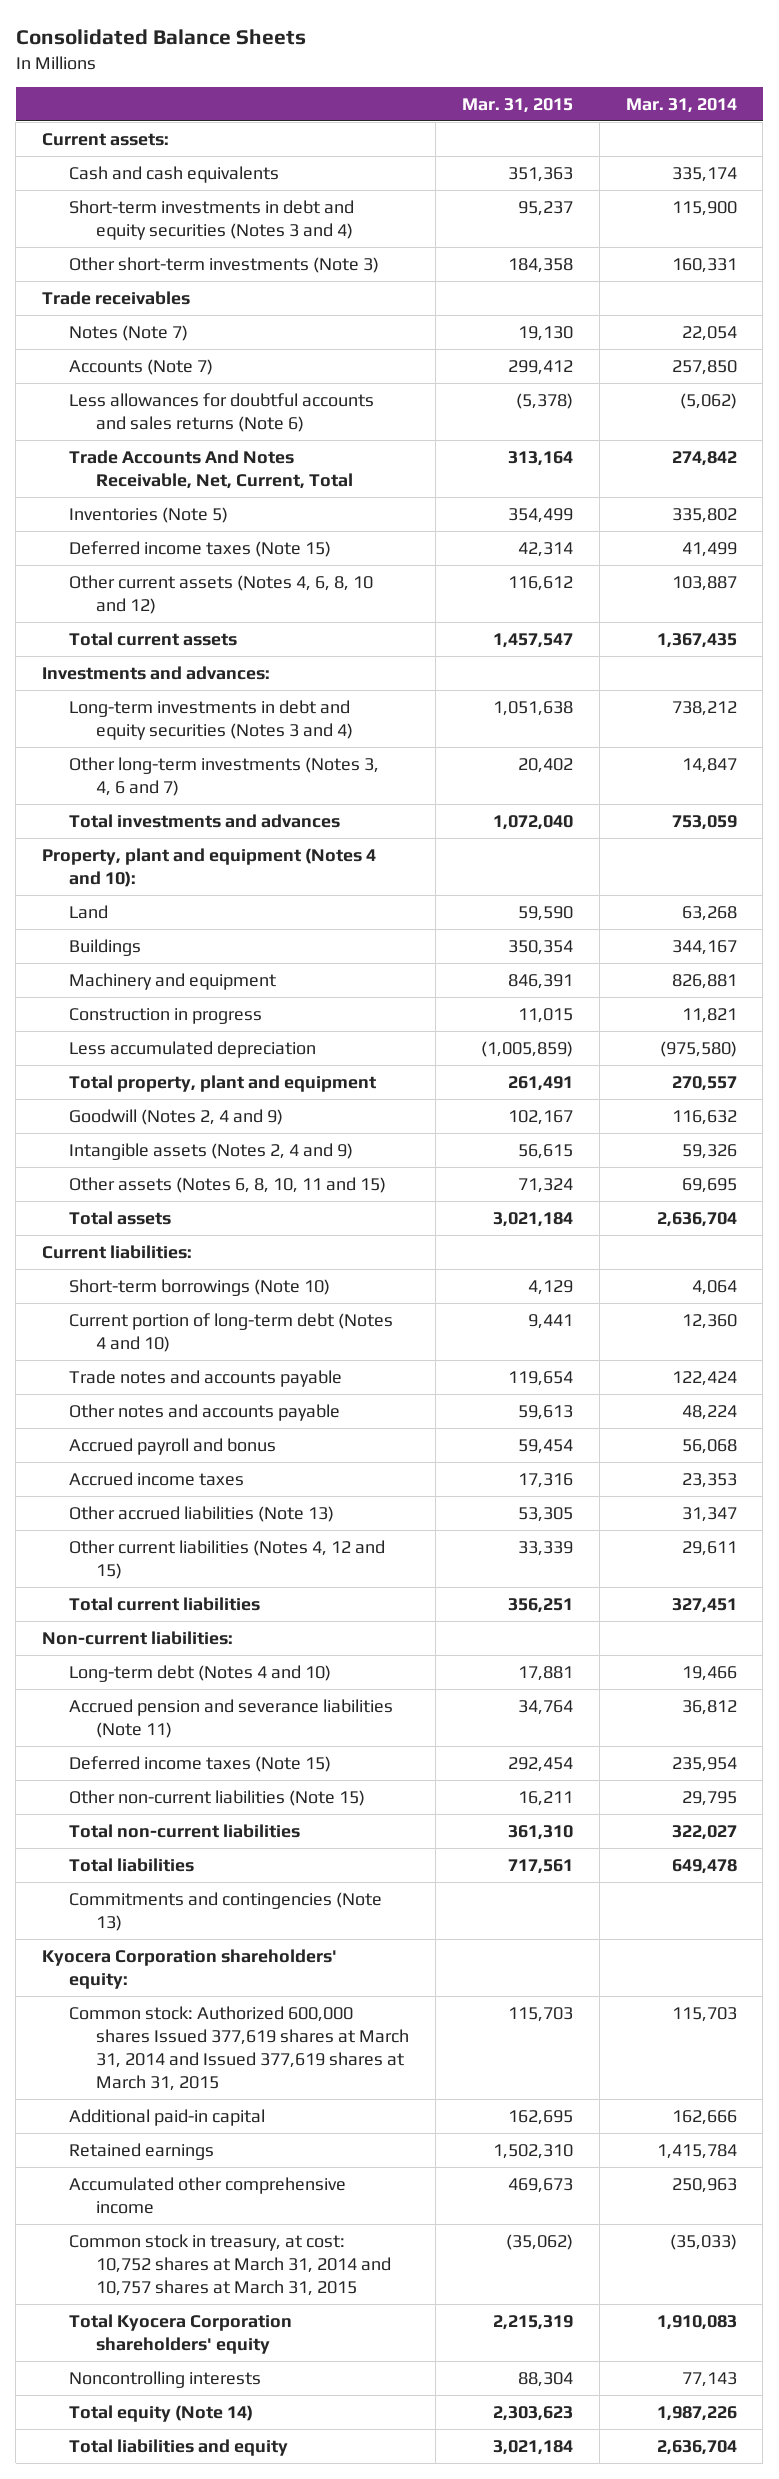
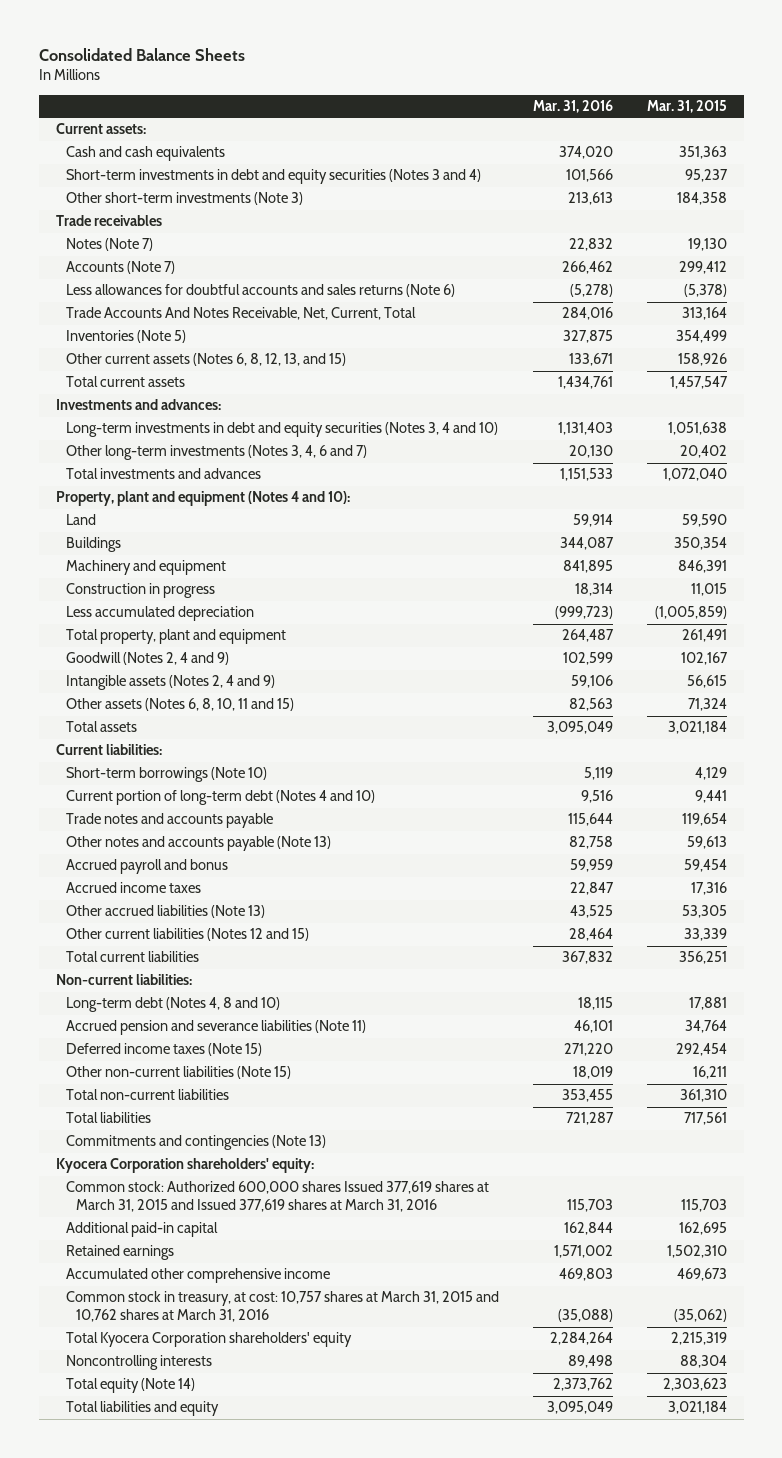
[625,97,737,113] Mar. 31, 2014 -> none
none -> [532,100,613,114] Mar. 31, 2016
[69,540,332,557] Deferred income taxes (Note 15) -> none
[69,574,374,614] Other current assets (Notes 4, 6, 8, 10 and 12) -> [65,353,346,367] Other current assets (Notes 6, 8, 12, 13, and 15)
[507,575,573,591] 116,612 -> [677,353,727,367] 158,926
[69,699,354,740] Long-term investments in debt and equity securities (Notes 3 and 4) -> [65,422,498,438] Long-term investments in debt and equity securities (Notes 3, 4 and 10)
[69,1403,341,1421] Other notes and accounts payable -> [65,836,331,852] Other notes and accounts payable (Note 13)
[69,1539,386,1579] Other current liabilities (Notes 4, 12 and 15) -> [65,928,309,942] Other current liabilities (Notes 12 and 15)
[69,1664,332,1682] Long-term debt (Notes 4 and 10) -> [65,997,280,1013] Long-term debt (Notes 4, 8 and 10)
[69,2005,410,2091] Common stock: Authorized 600,000 shares Issued 377,619 shares at March 31, 2014 and Issued 377,619 shares at March 31, 2015 -> [65,1181,489,1213] Common stock: Authorized 600,000 shares Issued 377,619 shares at March 31, 2015 and Issued 377,619 shares at March 31, 2016
[69,2233,392,2296] Common stock in treasury, at cost: 10,752 shares at March 31, 2014 and 10,757 shares at March 31, 2015 -> [65,1291,499,1323] Common stock in treasury, at cost: 10,757 shares at March 31, 2015 and 10,762 shares at March 31, 2016

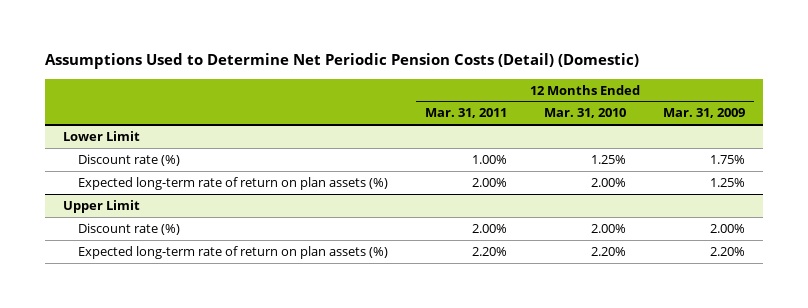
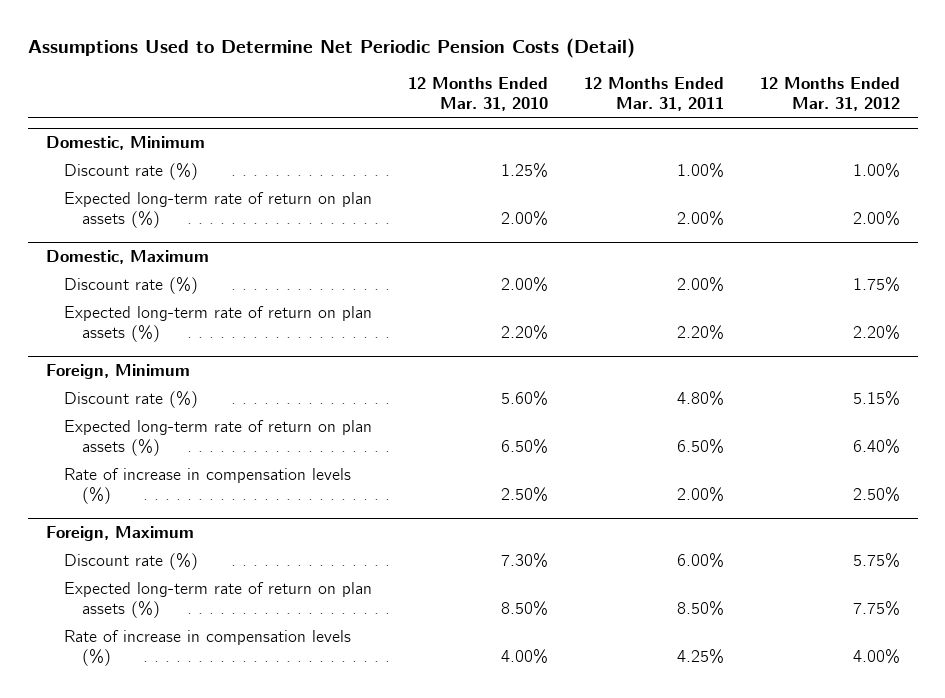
[45,53,640,70] Assumptions Used to Determine Net Periodic Pension Costs (Detail) (Domestic) -> [27,37,635,58] Assumptions Used to Determine Net Periodic Pension Costs (Detail)
[662,108,745,119] Mar. 31, 2009 -> none
none -> [759,76,900,111] 12 Months Ended Mar. 31, 2012
[63,131,141,142] Lower Limit -> none
none -> [45,135,205,150] Domestic, Minimum
[63,200,141,214] Upper Limit -> none
none -> [45,249,209,264] Domestic, Maximum
none -> [45,363,190,379] Foreign, Minimum
none -> [63,390,198,408] Discount rate (%)
none -> [63,419,372,456] Expected long-term rate of return on plan assets (%)
none -> [63,467,351,504] Rate of increase in compensation levels (%)
none -> [45,525,194,541] Foreign, Maximum
none -> [63,552,198,570] Discount rate (%)
none -> [63,581,372,618] Expected long-term rate of return on plan assets (%)
none -> [63,629,351,666] Rate of increase in compensation levels (%)

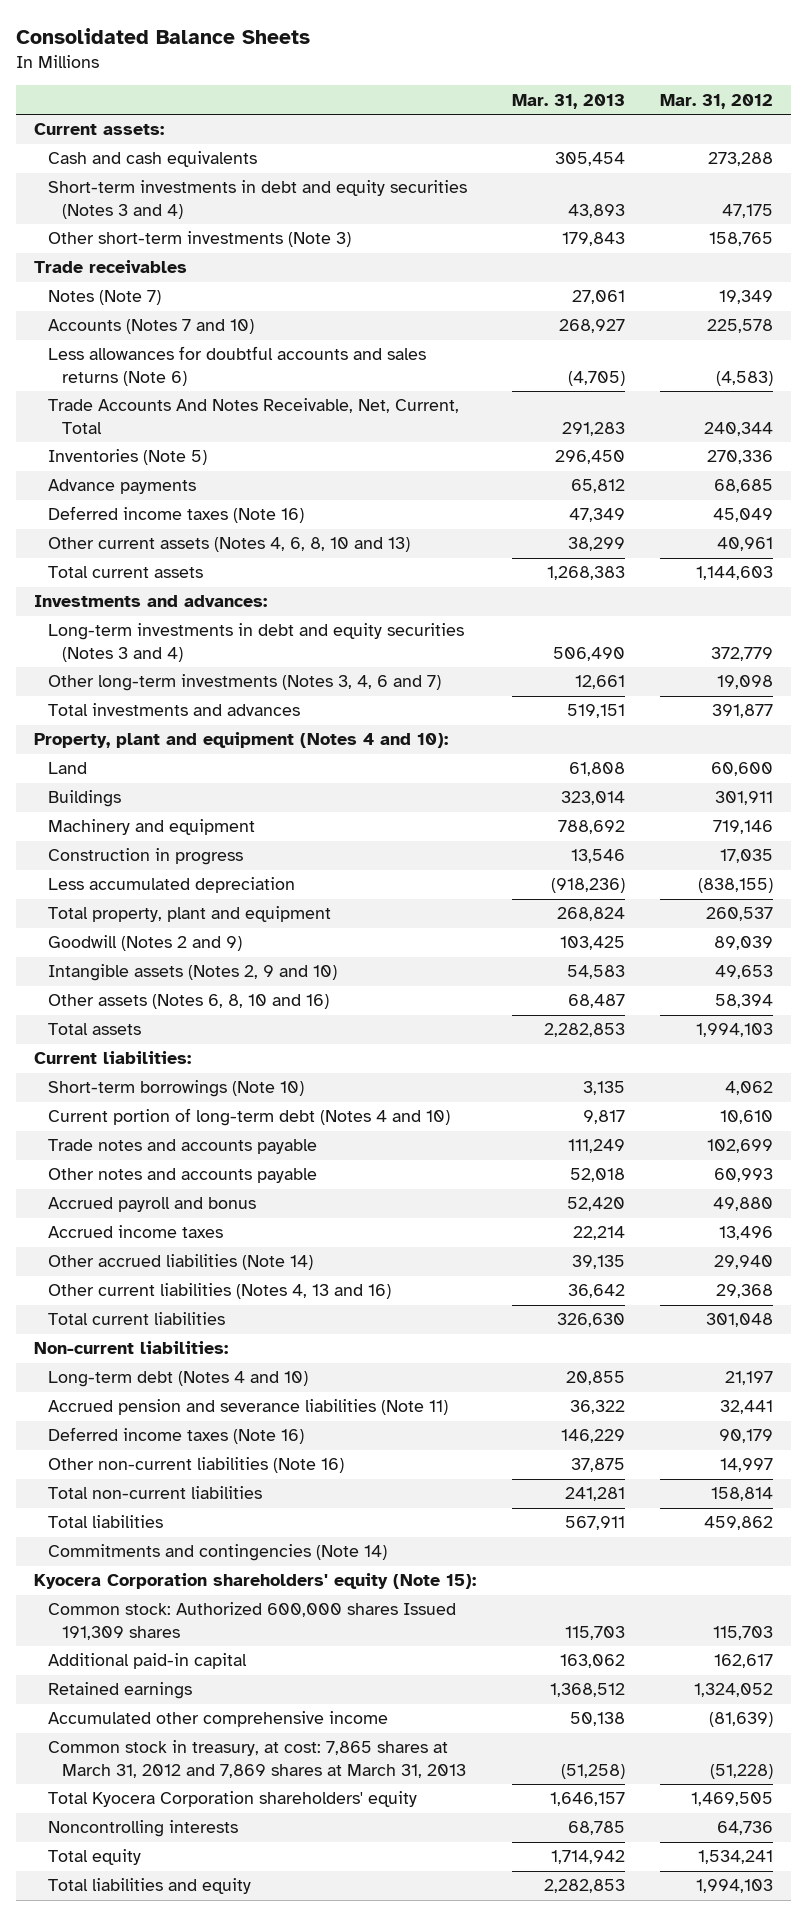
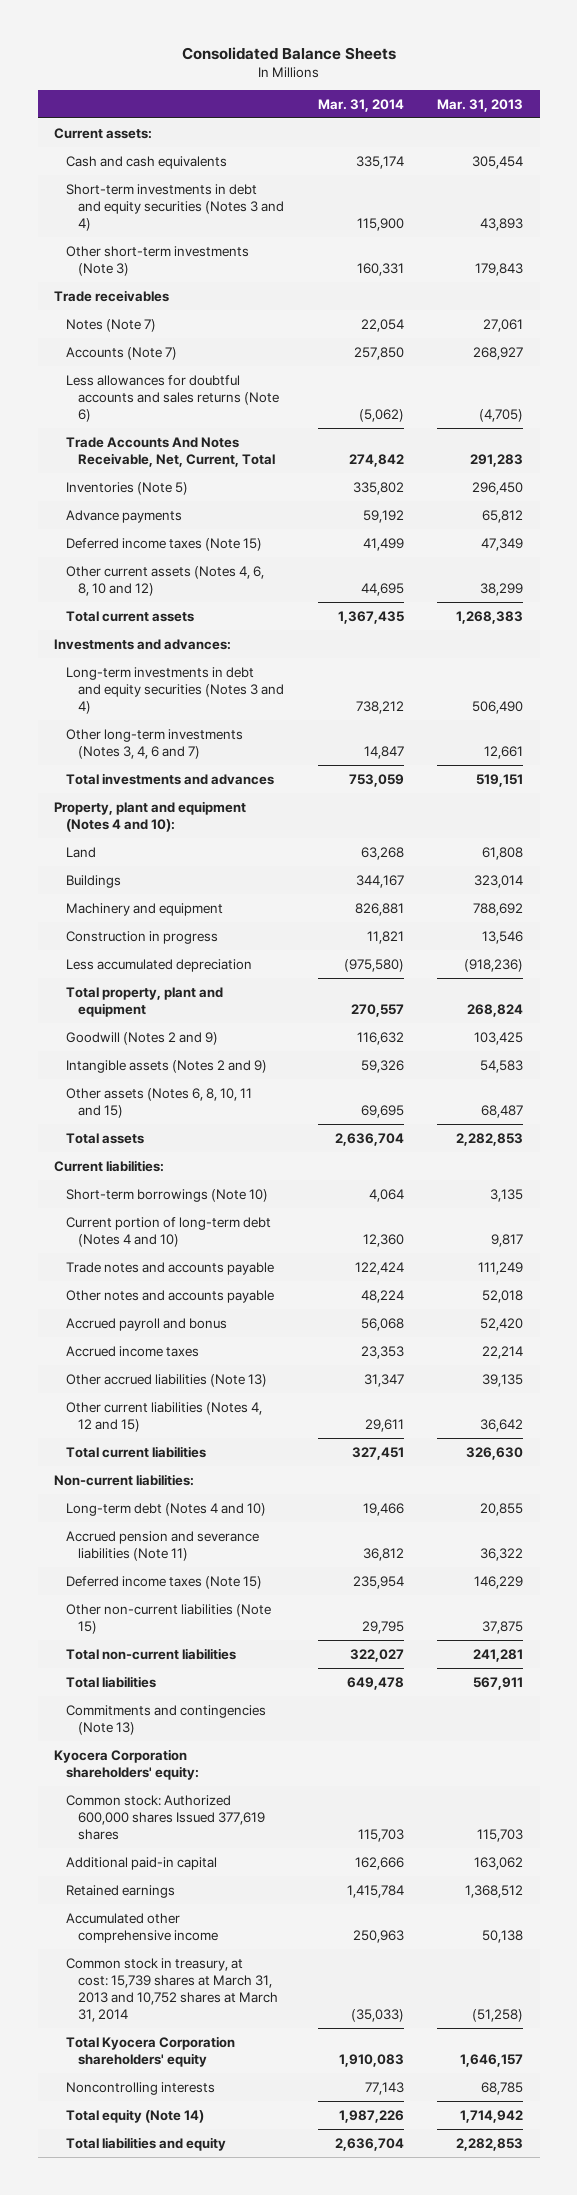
[660,93,774,109] Mar. 31, 2012 -> none
none -> [317,98,404,112] Mar. 31, 2014
[48,319,255,335] Accounts (Notes 7 and 10) -> [66,346,178,360] Accounts (Note 7)
[48,506,305,524] Deferred income taxes (Note 16) -> [66,537,263,551] Deferred income taxes (Note 15)
[48,537,411,553] Other current assets (Notes 4, 6, 8, 10 and 13) -> [66,565,265,596] Other current assets (Notes 4, 6, 8, 10 and 12)
[48,964,338,982] Intangible assets (Notes 2, 9 and 10) -> [66,1059,268,1073] Intangible assets (Notes 2 and 9)
[48,994,330,1010] Other assets (Notes 6, 8, 10 and 16) -> [66,1087,253,1118] Other assets (Notes 6, 8, 10, 11 and 15)
[48,1254,314,1271] Other accrued liabilities (Note 14) -> [66,1373,268,1387] Other accrued liabilities (Note 13)
[48,1283,392,1300] Other current liabilities (Notes 4, 13 and 16) -> [66,1401,263,1432] Other current liabilities (Notes 4, 12 and 15)
[48,1427,305,1445] Deferred income taxes (Note 16) -> [66,1575,263,1589] Deferred income taxes (Note 15)
[48,1457,345,1474] Other non-current liabilities (Note 16) -> [66,1603,272,1634] Other non-current liabilities (Note 15)
[48,1544,388,1562] Commitments and contingencies (Note 14) -> [66,1704,267,1735] Commitments and contingencies (Note 13)
[34,1573,477,1590] Kyocera Corporation shareholders' equity (Note 15): -> [54,1748,200,1780] Kyocera Corporation shareholders' equity:
[48,1602,457,1640] Common stock: Authorized 600,000 shares Issued 191,309 shares -> [66,1794,266,1841] Common stock: Authorized 600,000 shares Issued 377,619 shares
[48,1740,466,1778] Common stock in treasury, at cost: 7,865 shares at March 31, 2012 and 7,869 shares at March 31, 2013 -> [66,1957,279,2023] Common stock in treasury, at cost: 15,739 shares at March 31, 2013 and 10,752 shares at March 31, 2014
[48,1849,142,1866] Total equity -> [66,2108,205,2123] Total equity (Note 14)

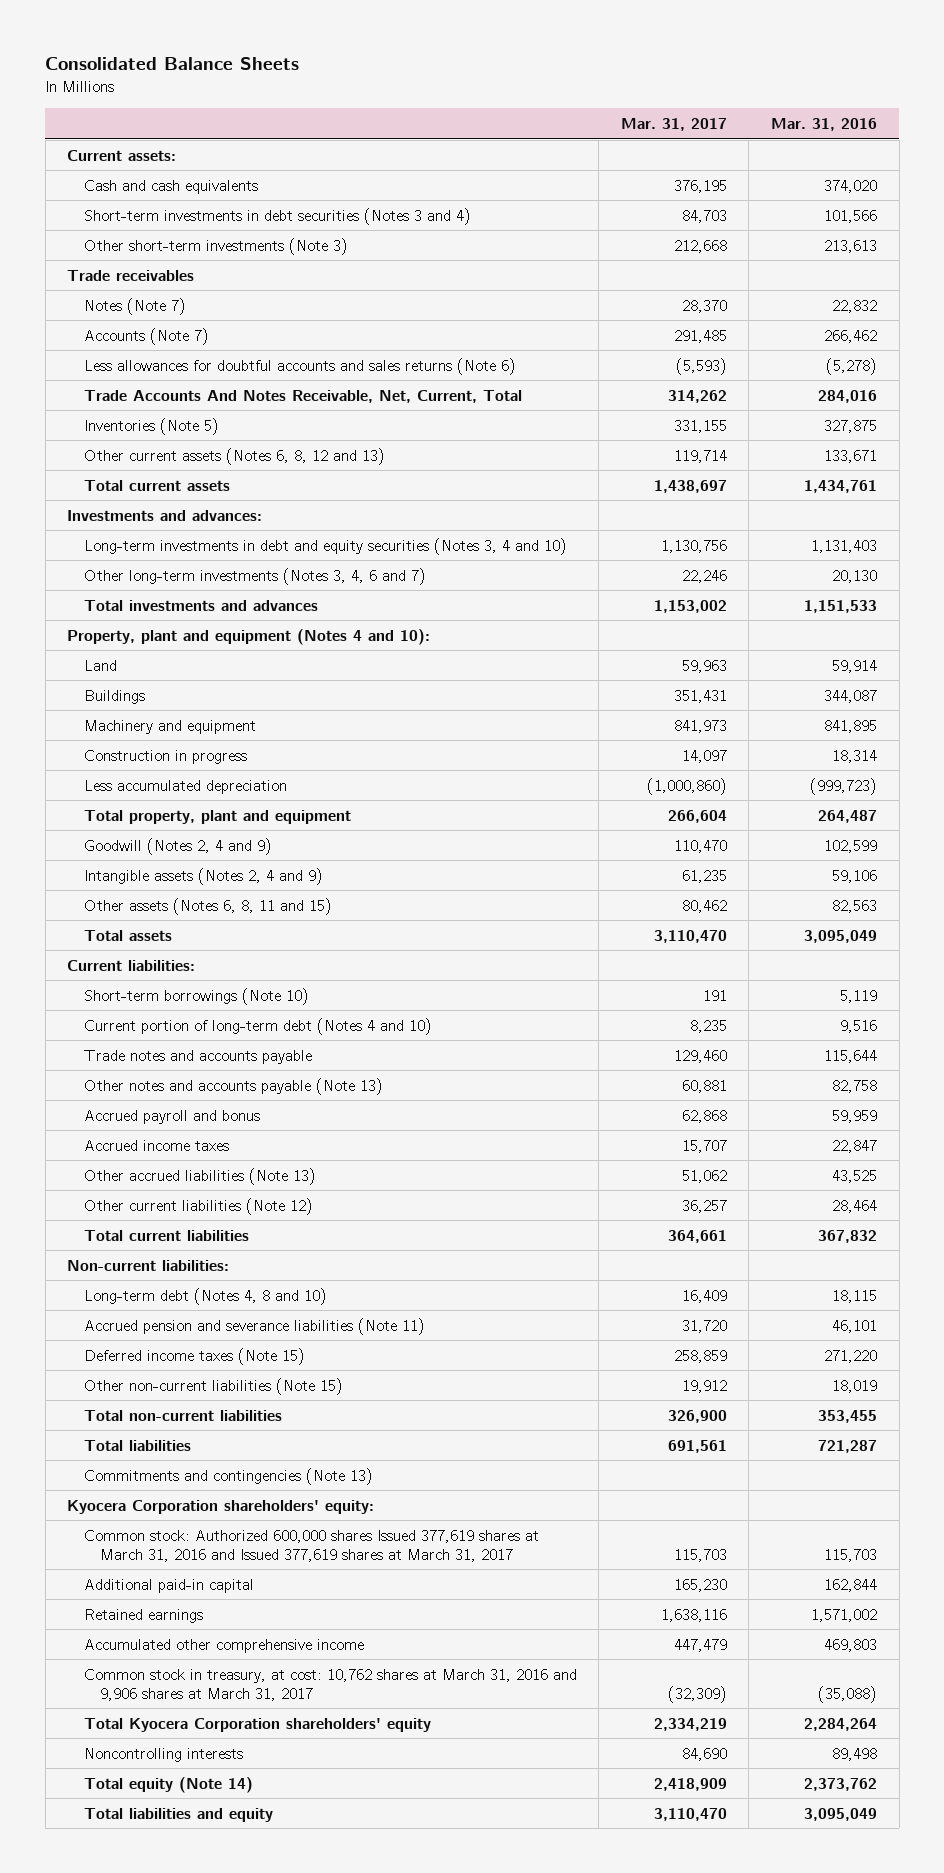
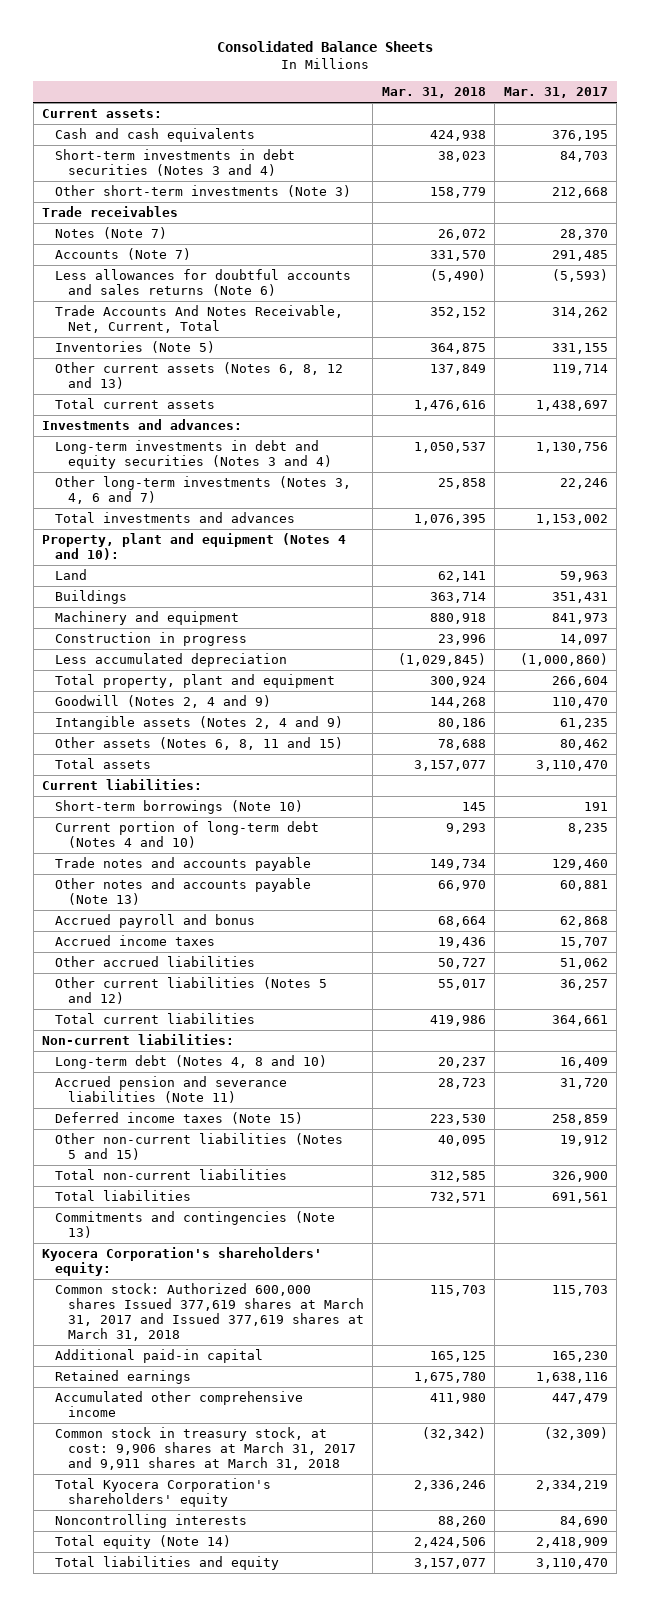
[770,118,877,132] Mar. 31, 2016 -> none
none -> [381,87,486,99] Mar. 31, 2018
[83,537,567,555] Long-term investments in debt and equity securities (Notes 3, 4 and 10) -> [54,439,332,469] Long-term investments in debt and equity securities (Notes 3 and 4)
[83,1167,316,1185] Other accrued liabilities (Note 13) -> [54,955,255,967] Other accrued liabilities
[83,1197,313,1215] Other current liabilities (Note 12) -> [54,976,327,1004] Other current liabilities (Notes 5 and 12)
[83,1377,343,1395] Other non-current liabilities (Note 15) -> [54,1132,343,1160] Other non-current liabilities (Notes 5 and 15)
[67,1499,375,1514] Kyocera Corporation shareholders' equity: -> [42,1246,323,1276] Kyocera Corporation's shareholders' equity:
[83,1529,539,1562] Common stock: Authorized 600,000 shares Issued 377,619 shares at March 31, 2016 and Issued 377,619 shares at March 31, 2017 -> [54,1282,364,1342] Common stock: Authorized 600,000 shares Issued 377,619 shares at March 31, 2017 and Issued 377,619 shares at March 31, 2018
[83,1668,577,1701] Common stock in treasury, at cost: 10,762 shares at March 31, 2016 and 9,906 shares at March 31, 2017 -> [54,1426,356,1471] Common stock in treasury stock, at cost: 9,906 shares at March 31, 2017 and 9,911 shares at March 31, 2018
[83,1717,431,1732] Total Kyocera Corporation shareholders' equity -> [54,1477,271,1507] Total Kyocera Corporation's shareholders' equity

